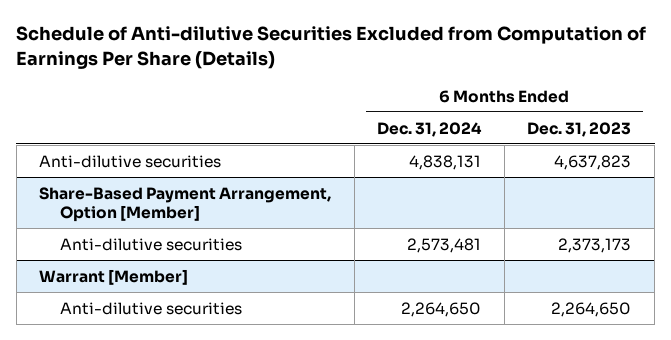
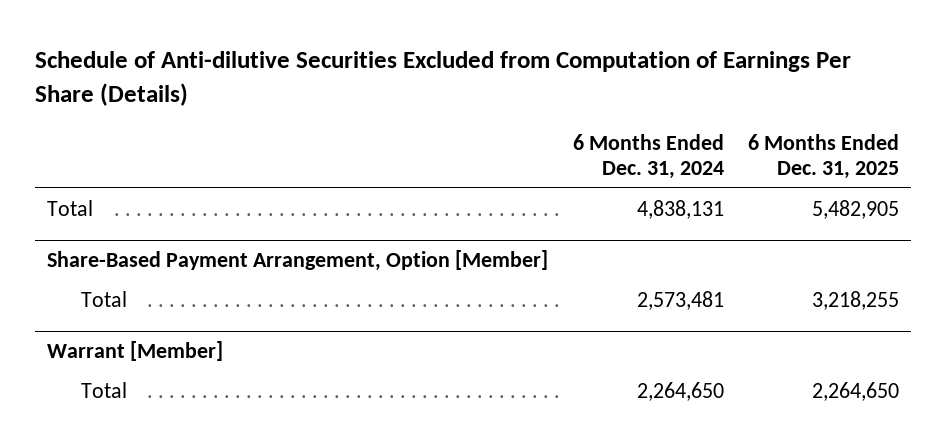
[527,121,632,137] Dec. 31, 2023 -> none
none -> [747,134,899,180] 6 Months Ended Dec. 31, 2025
[39,154,222,168] Anti-dilutive securities -> [47,199,94,216] Total
[60,237,243,251] Anti-dilutive securities -> [81,290,128,307] Total
[60,301,243,315] Anti-dilutive securities -> [81,381,128,398] Total

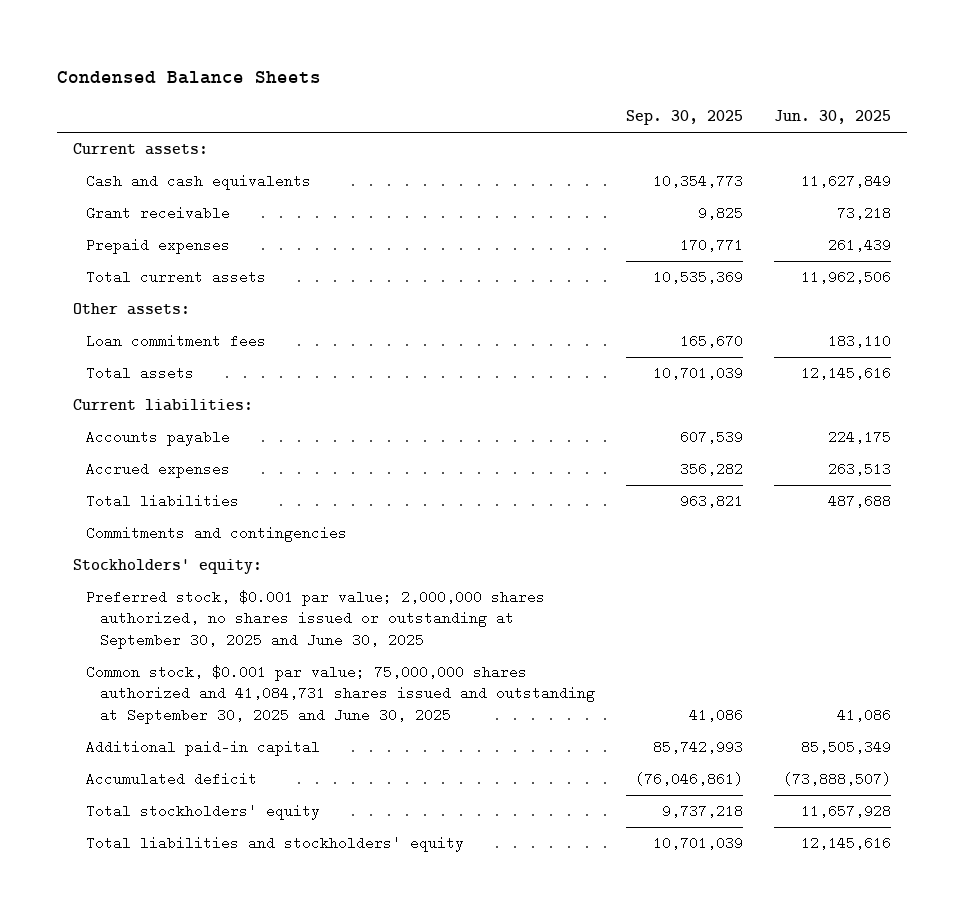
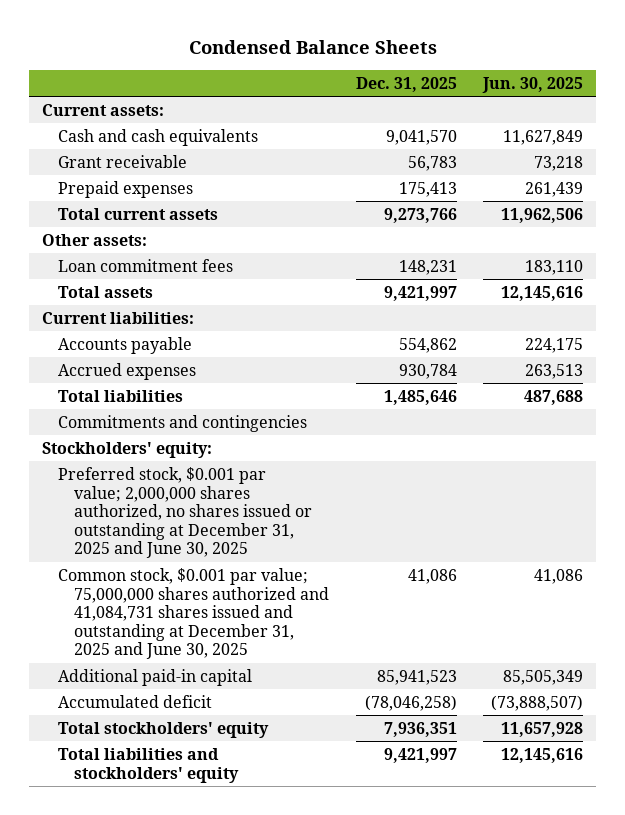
[625,110,743,126] Sep. 30, 2025 -> none
none -> [355,76,457,92] Dec. 31, 2025
[86,590,546,649] Preferred stock, $0.001 par value; 2,000,000 shares authorized, no shares issued or outstanding at September 30, 2025 and June 30, 2025 -> [58,467,313,559] Preferred stock, $0.001 par value; 2,000,000 shares authorized, no shares issued or outstanding at December 31, 2025 and June 30, 2025
[86,665,595,724] Common stock, $0.001 par value; 75,000,000 shares authorized and 41,084,731 shares issued and outstanding at September 30, 2025 and June 30, 2025 -> [58,568,330,660] Common stock, $0.001 par value; 75,000,000 shares authorized and 41,084,731 shares issued and outstanding at December 31, 2025 and June 30, 2025

